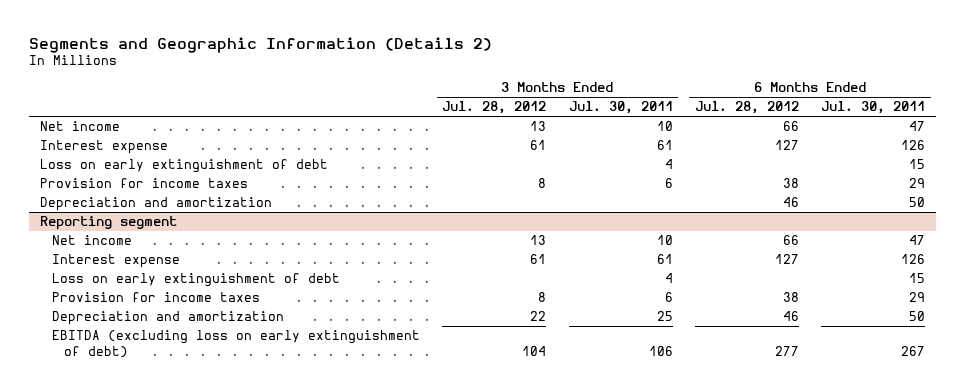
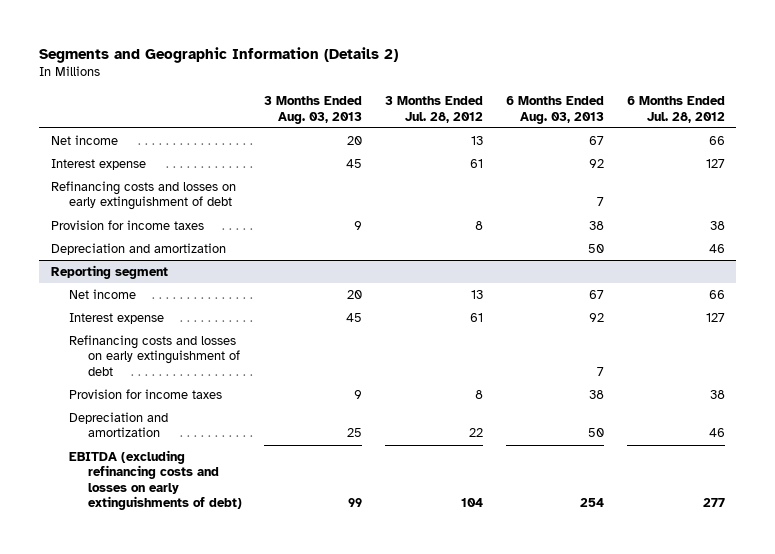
[568,101,673,115] Jul. 30, 2011 -> none
[821,101,926,115] Jul. 30, 2011 -> none
none -> [264,96,363,124] 3 Months Ended Aug. 03, 2013
none -> [505,96,604,124] 6 Months Ended Aug. 03, 2013
[40,159,329,174] Loss on early extinguishment of debt -> [50,180,236,211] Refinancing costs and losses on early extinguishment of debt
[52,273,341,288] Loss on early extinguishment of debt -> [69,334,240,376] Refinancing costs and losses on early extinguishment of debt
[52,330,421,359] EBITDA (excluding loss on early extinguishment of debt) -> [69,449,242,511] EBITDA (excluding refinancing costs and losses on early extinguishments of debt)

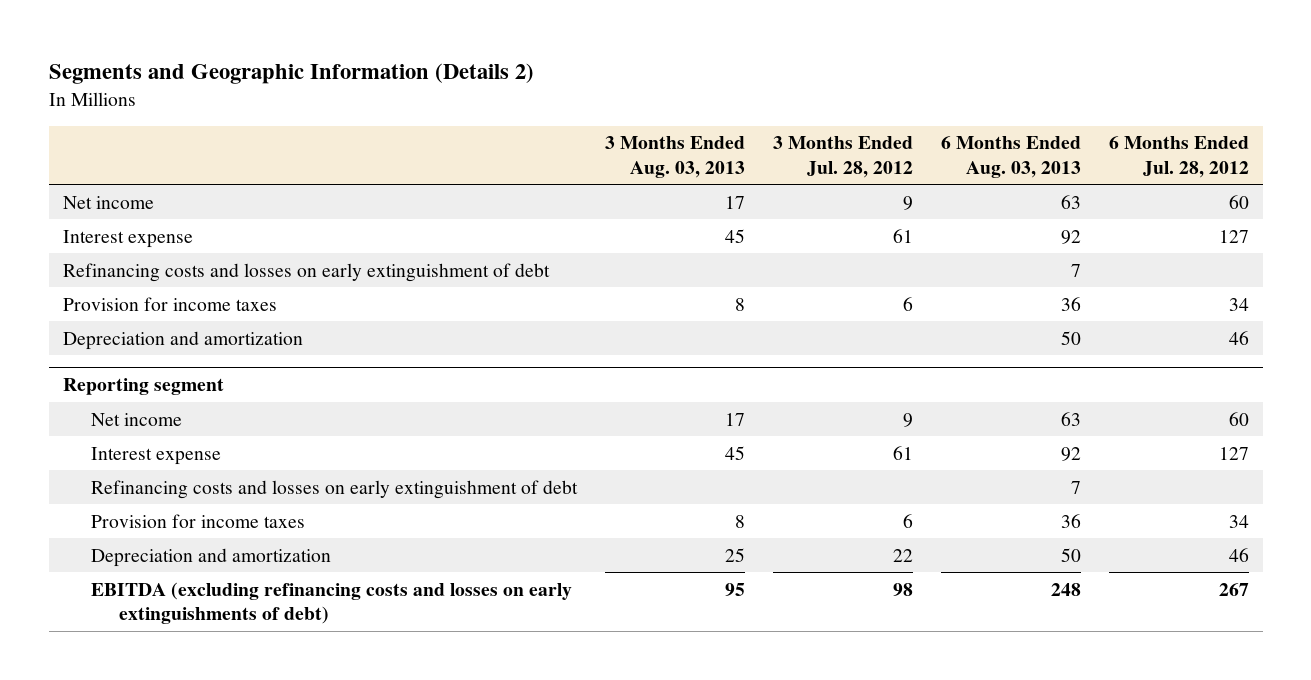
[347,135,363,145] 20 -> [724,195,745,209] 17
[471,135,484,145] 13 -> [902,195,913,210] 9
[588,135,604,145] 67 -> [1060,194,1081,209] 63
[708,135,725,145] 66 -> [1228,194,1249,209] 60
[354,220,363,230] 9 -> [734,297,745,311] 8
[475,220,484,230] 8 -> [902,296,913,311] 6
[588,220,604,230] 38 -> [1060,296,1081,311] 36
[709,220,725,230] 38 -> [1228,297,1249,311] 34
[347,289,363,299] 20 -> [724,412,745,426] 17
[471,289,484,299] 13 -> [902,412,913,427] 9
[588,289,604,299] 67 -> [1060,411,1081,426] 63
[708,289,725,299] 66 -> [1228,411,1249,426] 60
[354,389,363,399] 9 -> [734,514,745,528] 8
[475,389,484,399] 8 -> [902,513,913,528] 6
[588,389,604,399] 38 -> [1060,513,1081,528] 36
[709,389,725,399] 38 -> [1228,514,1249,528] 34
[348,498,363,508] 99 -> [724,582,745,596] 95
[461,498,484,508] 104 -> [892,582,913,596] 98
[579,498,604,508] 254 -> [1050,582,1081,596] 248
[702,498,725,508] 277 -> [1218,582,1249,596] 267

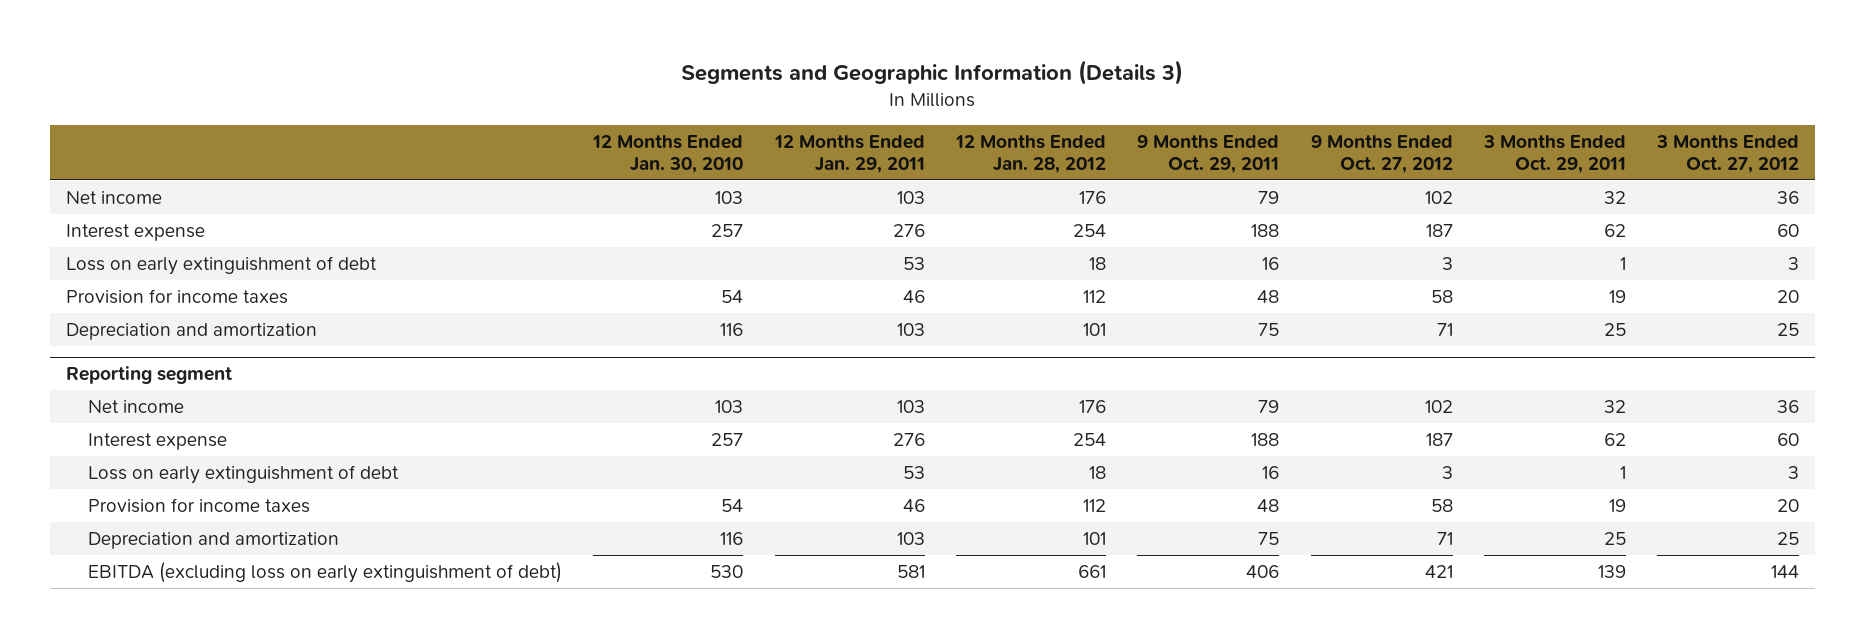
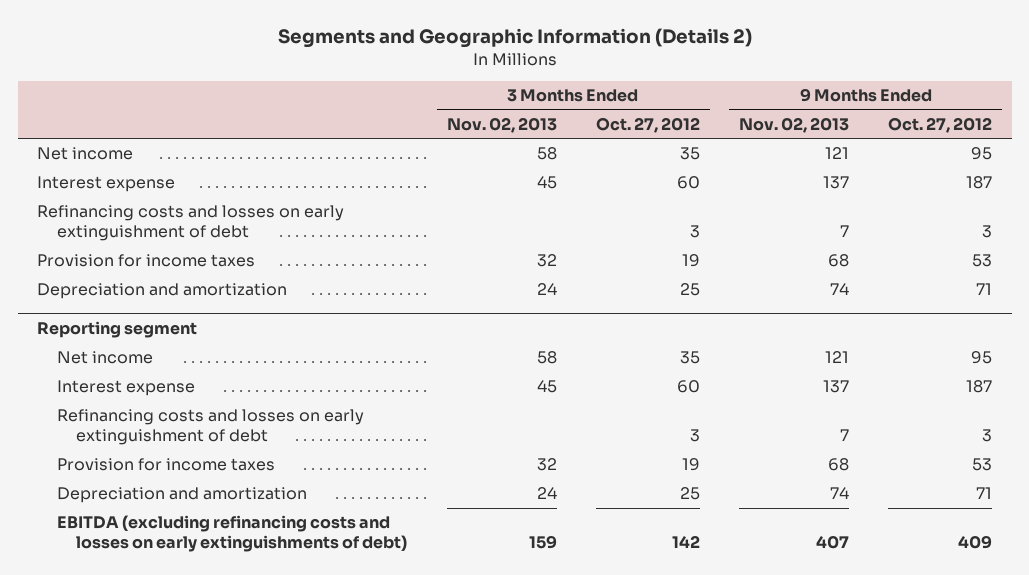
[681,59,1184,85] Segments and Geographic Information (Details 3) -> [277,27,752,48] Segments and Geographic Information (Details 2)
[592,134,744,174] 12 Months Ended Jan. 30, 2010 -> none
[773,134,925,174] 12 Months Ended Jan. 29, 2011 -> none
[955,134,1107,174] 12 Months Ended Jan. 28, 2012 -> none
[1137,134,1280,174] 9 Months Ended Oct. 29, 2011 -> none
[1482,134,1626,174] 3 Months Ended Oct. 29, 2011 -> none
none -> [446,116,557,133] Nov. 02, 2013
none -> [739,116,850,133] Nov. 02, 2013
[1424,190,1453,204] 102 -> [971,147,993,161] 95
[1777,190,1800,204] 36 -> [679,147,700,161] 35
[65,255,377,275] Loss on early extinguishment of debt -> [37,205,345,242] Refinancing costs and losses on early extinguishment of debt
[1430,289,1453,303] 58 -> [972,254,993,268] 53
[1777,289,1800,303] 20 -> [681,254,700,268] 19
[1424,399,1453,413] 102 -> [971,351,993,365] 95
[1777,399,1800,413] 36 -> [679,351,700,365] 35
[88,464,400,484] Loss on early extinguishment of debt -> [56,409,364,446] Refinancing costs and losses on early extinguishment of debt
[1430,498,1453,512] 58 -> [972,458,993,472] 53
[1777,498,1800,512] 20 -> [681,458,700,472] 19
[88,561,563,583] EBITDA (excluding loss on early extinguishment of debt) -> [56,515,408,553] EBITDA (excluding refinancing costs and losses on early extinguishments of debt)
[1424,564,1453,578] 421 -> [958,535,993,550] 409
[1771,564,1800,578] 144 -> [671,535,700,549] 142

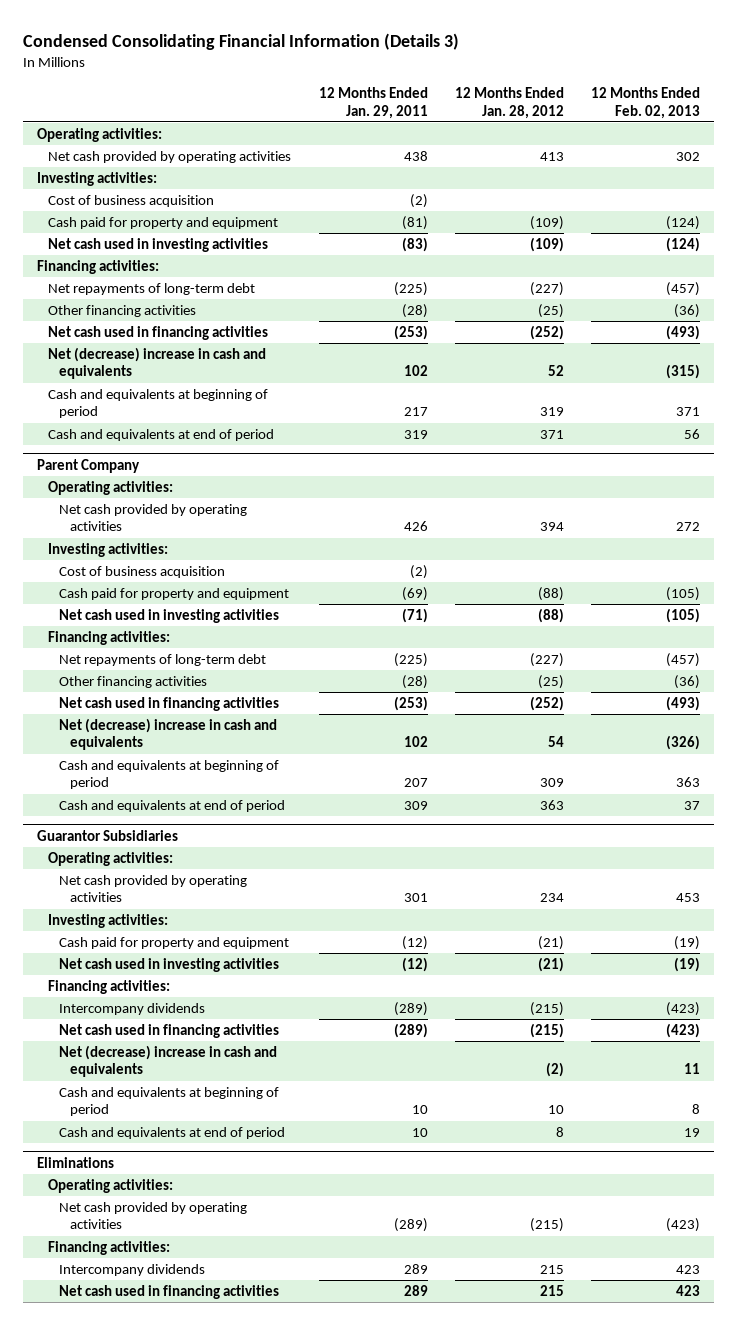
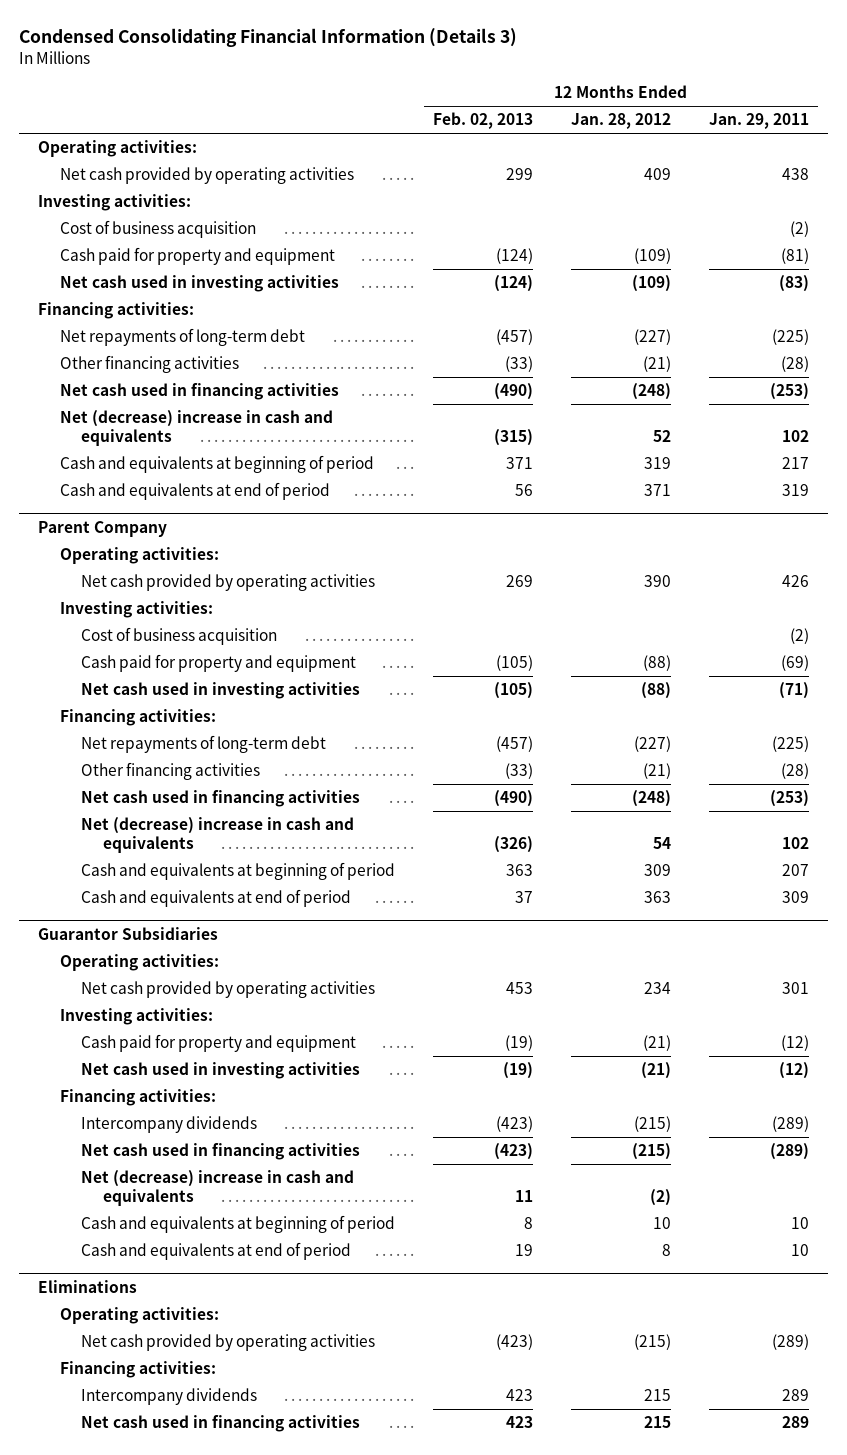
[539,151,564,161] 413 -> [644,168,672,181] 409
[676,151,701,161] 302 -> [506,168,534,181] 299
[537,303,564,318] (25) -> [643,356,672,373] (21)
[674,303,701,318] (36) -> [505,356,534,373] (33)
[529,324,564,340] (252) -> [632,383,672,401] (248)
[666,324,701,340] (493) -> [494,383,534,401] (490)
[539,522,564,532] 394 -> [644,575,672,588] 390
[676,522,701,532] 272 -> [506,575,534,588] 269
[537,674,564,689] (25) -> [643,763,672,780] (21)
[674,674,701,689] (36) -> [505,763,534,780] (33)
[529,695,564,711] (252) -> [632,790,672,808] (248)
[666,695,701,711] (493) -> [494,790,534,808] (490)

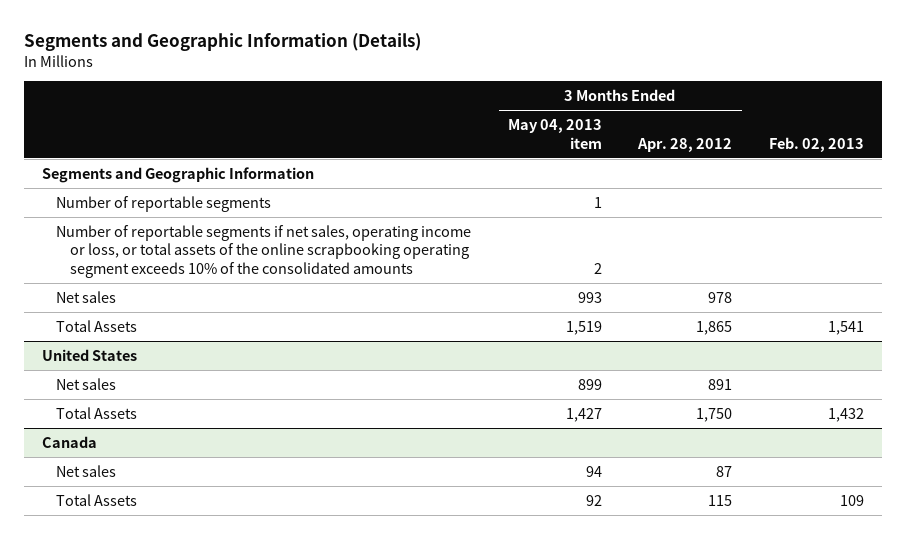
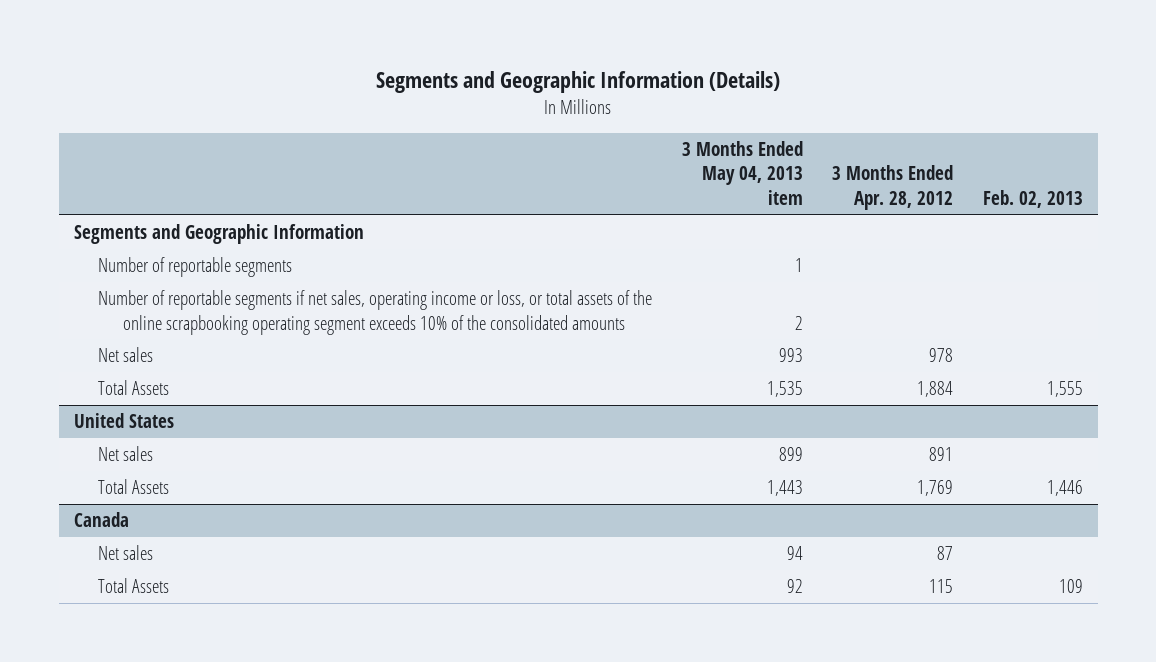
[565,320,602,335] 1,519 -> [766,381,803,398] 1,535
[696,320,733,335] 1,865 -> [917,381,954,398] 1,884
[827,320,864,335] 1,541 -> [1046,381,1083,398] 1,555
[565,407,602,422] 1,427 -> [766,480,803,497] 1,443
[696,407,733,422] 1,750 -> [917,480,954,497] 1,769
[827,407,864,422] 1,432 -> [1046,480,1083,497] 1,446

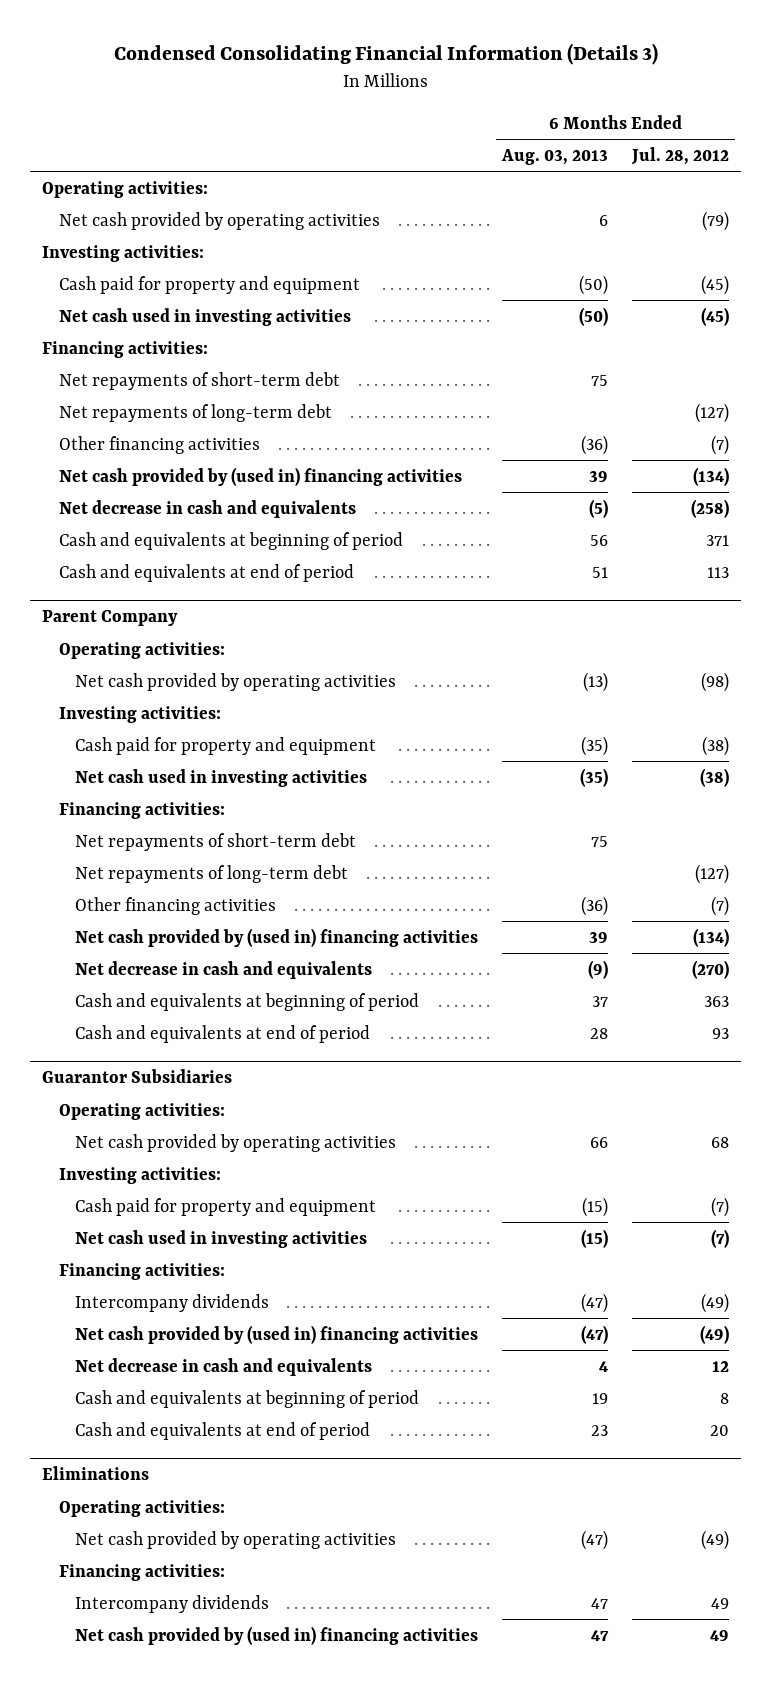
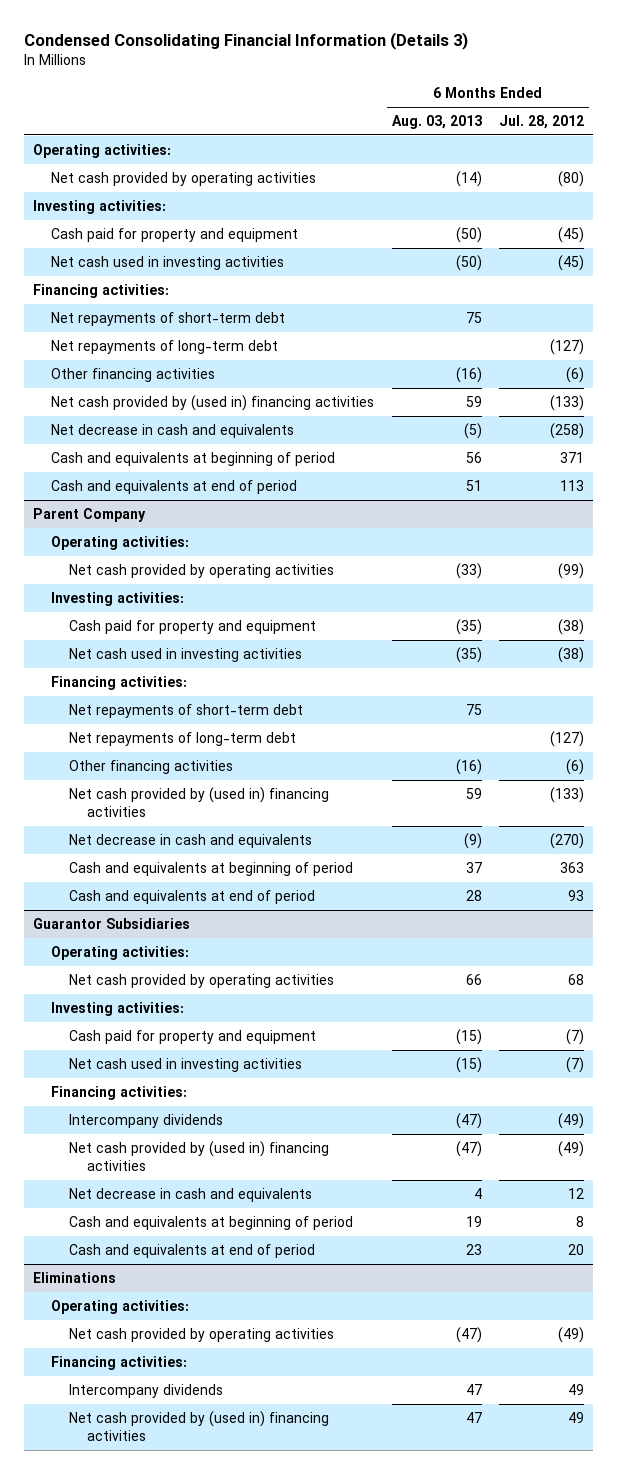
[599,214,609,226] 6 -> [455,170,482,187] (14)
[702,210,730,231] (79) -> [558,170,585,187] (80)
[581,434,609,455] (36) -> [455,366,482,383] (16)
[711,434,730,455] (7) -> [566,366,585,383] (6)
[589,470,609,482] 39 -> [465,395,482,407] 59
[693,466,730,486] (134) -> [550,394,585,411] (133)
[583,671,609,692] (13) -> [455,562,482,579] (33)
[701,671,730,692] (98) -> [558,562,585,579] (99)
[581,895,609,916] (36) -> [455,758,482,775] (16)
[711,895,730,916] (7) -> [566,758,585,775] (6)
[589,931,609,943] 39 -> [465,787,482,799] 59
[693,927,730,947] (134) -> [550,786,585,803] (133)

